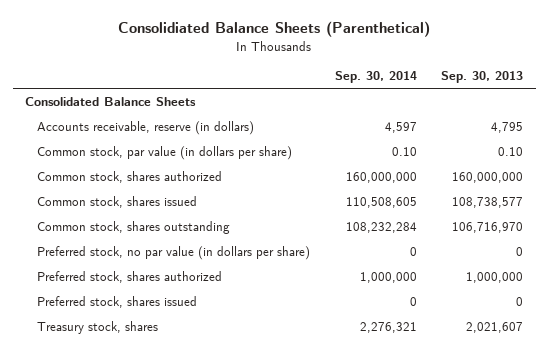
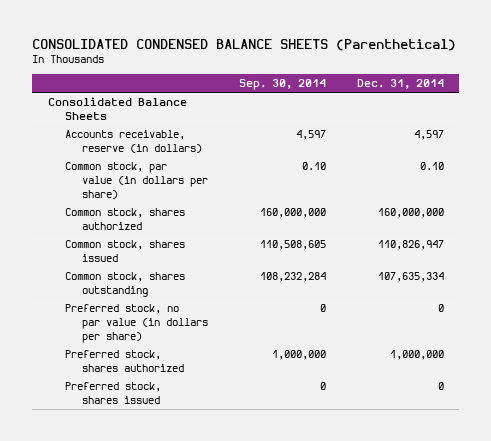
[118,20,431,37] Consolidiated Balance Sheets (Parenthetical) -> [32,39,457,52] CONSOLIDATED CONDENSED BALANCE SHEETS (Parenthetical)
[441,71,524,84] Sep. 30, 2013 -> none
none -> [356,79,444,90] Dec. 31, 2014
[36,320,158,334] Treasury stock, shares -> none

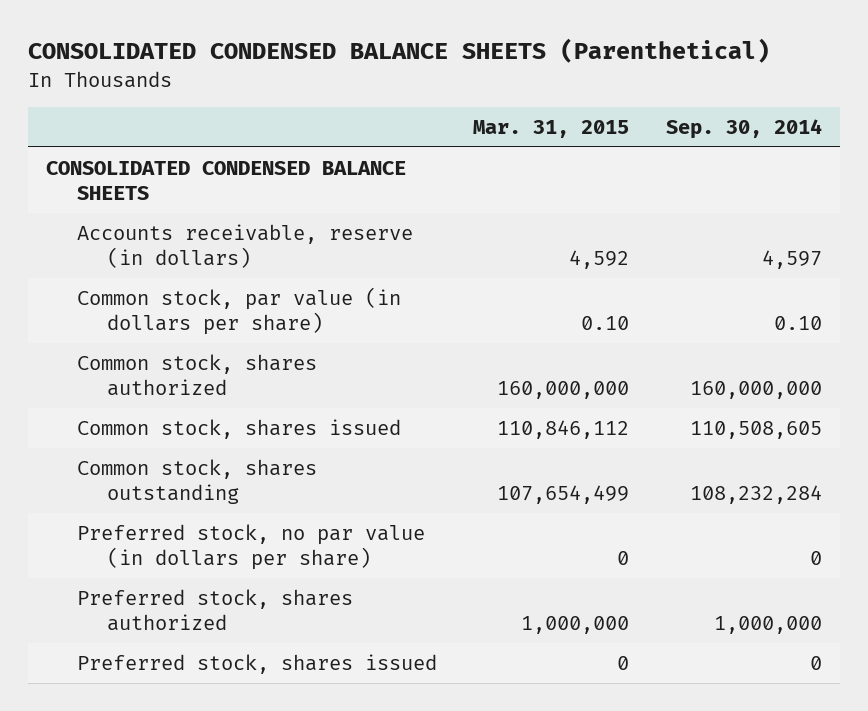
[356,79,444,90] Dec. 31, 2014 -> none
none -> [473,119,630,138] Mar. 31, 2015
[47,97,187,121] Consolidated Balance Sheets -> [46,161,407,200] CONSOLIDATED CONDENSED BALANCE SHEETS

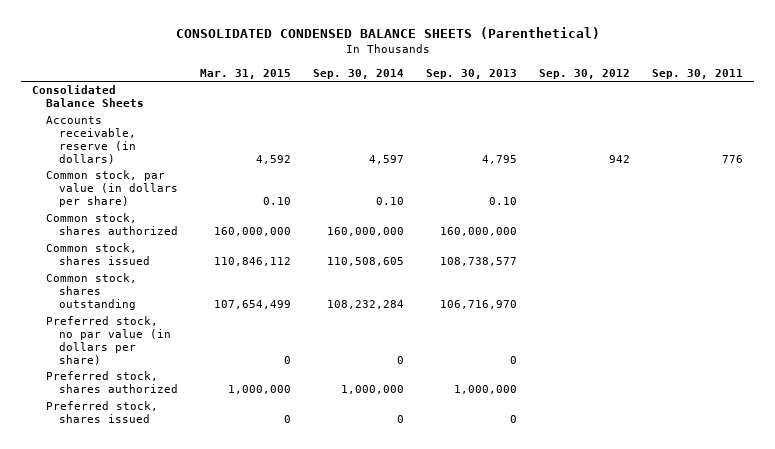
none -> [426,68,518,79] Sep. 30, 2013
none -> [539,68,631,79] Sep. 30, 2012
none -> [652,68,744,79] Sep. 30, 2011
[46,161,407,200] CONSOLIDATED CONDENSED BALANCE SHEETS -> [31,85,144,108] Consolidated Balance Sheets

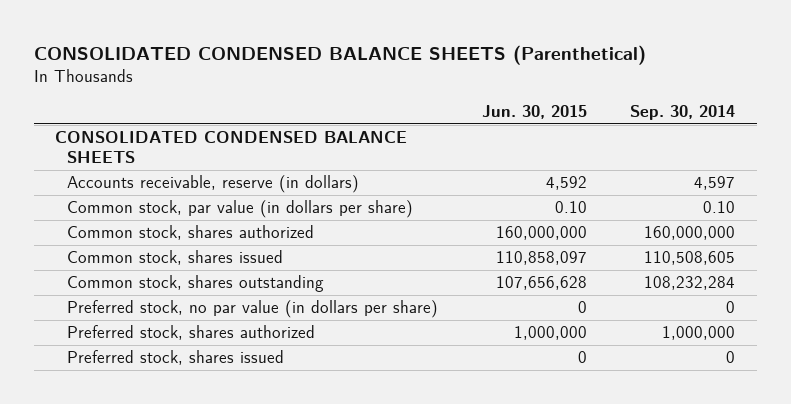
[200,68,292,79] Mar. 31, 2015 -> none
[426,68,518,79] Sep. 30, 2013 -> none
[539,68,631,79] Sep. 30, 2012 -> none
[652,68,744,79] Sep. 30, 2011 -> none
none -> [481,104,587,119] Jun. 30, 2015
[31,85,144,108] Consolidated Balance Sheets -> [55,131,408,163] CONSOLIDATED CONDENSED BALANCE SHEETS

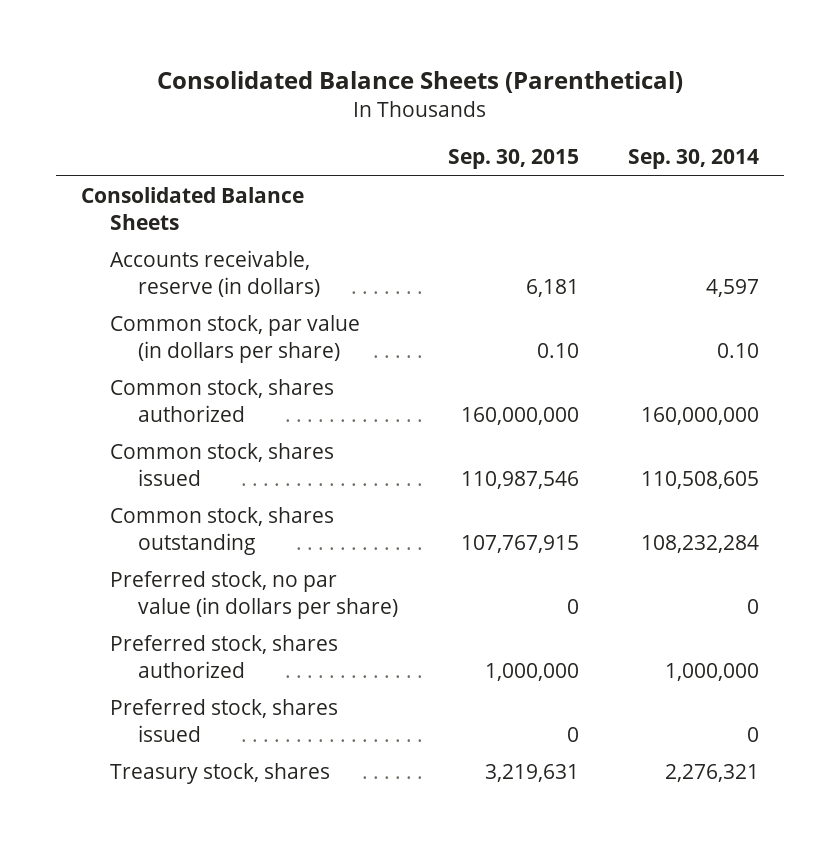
[33,44,646,65] CONSOLIDATED CONDENSED BALANCE SHEETS (Parenthetical) -> [156,70,683,93] Consolidated Balance Sheets (Parenthetical)
[481,104,587,119] Jun. 30, 2015 -> none
none -> [447,149,579,170] Sep. 30, 2015
[55,131,408,163] CONSOLIDATED CONDENSED BALANCE SHEETS -> [81,187,305,230] Consolidated Balance Sheets
none -> [109,763,330,785] Treasury stock, shares

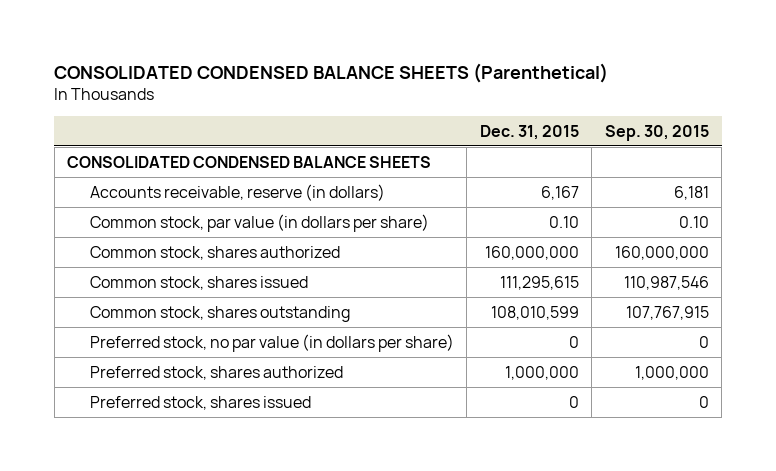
[156,70,683,93] Consolidated Balance Sheets (Parenthetical) -> [54,62,609,83] CONSOLIDATED CONDENSED BALANCE SHEETS (Parenthetical)
[627,149,759,170] Sep. 30, 2014 -> none
none -> [479,124,579,140] Dec. 31, 2015
[81,187,305,230] Consolidated Balance Sheets -> [67,155,432,168] CONSOLIDATED CONDENSED BALANCE SHEETS
[109,763,330,785] Treasury stock, shares -> none

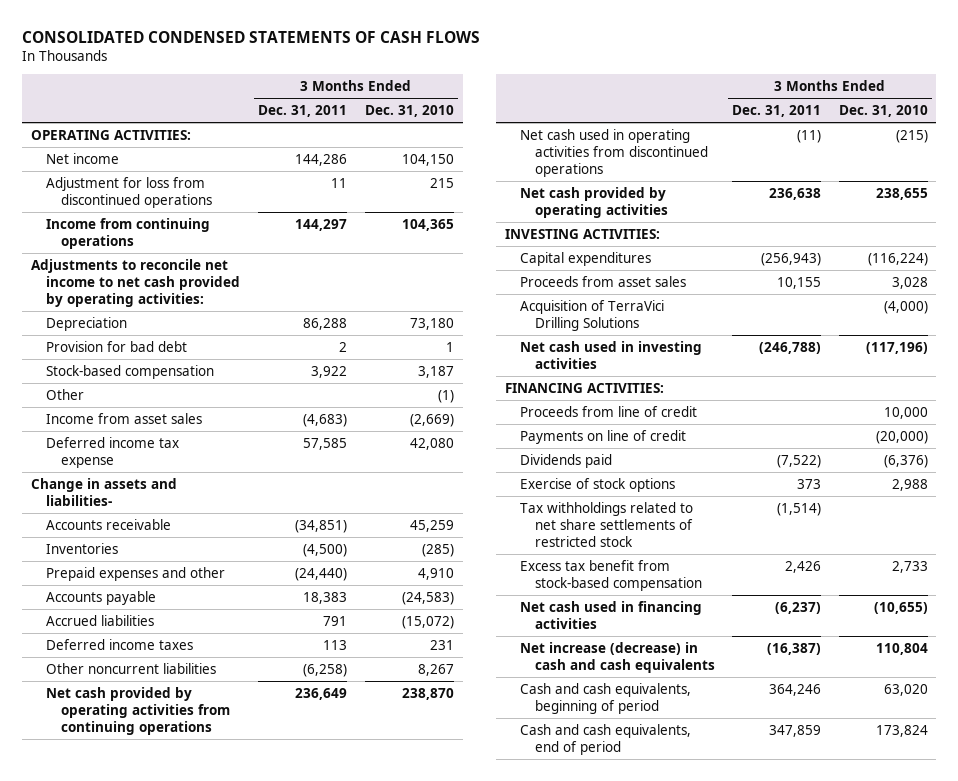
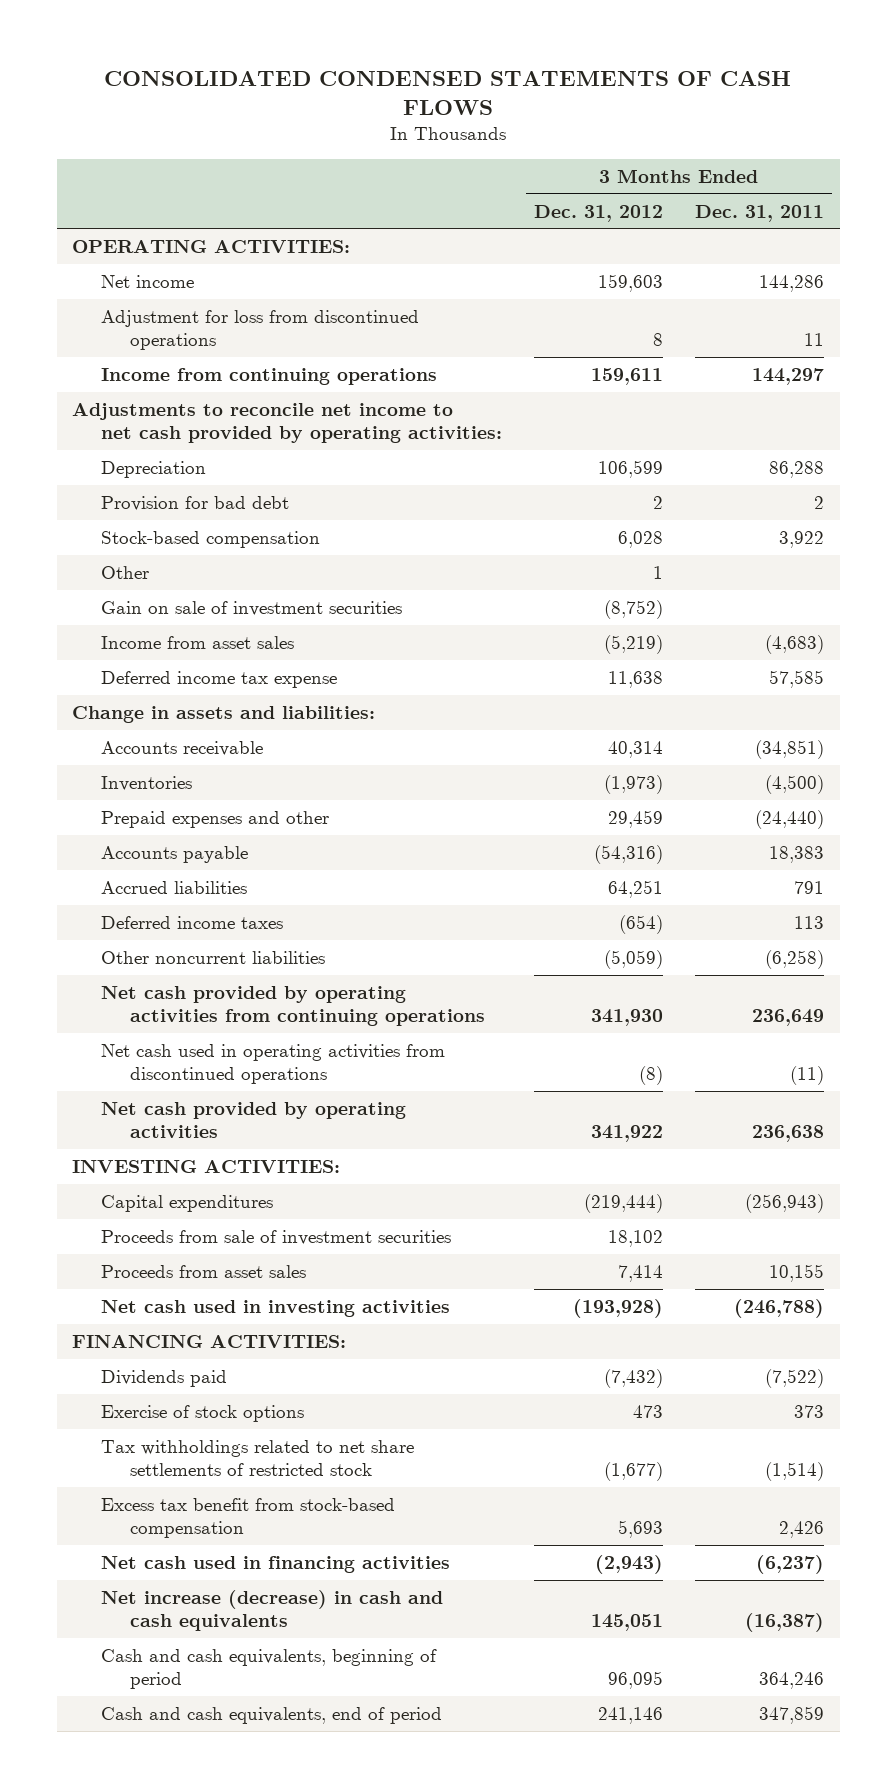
[364,105,454,118] Dec. 31, 2010 -> none
none -> [533,204,663,222] Dec. 31, 2012
none -> [101,600,403,616] Gain on sale of investment securities
[30,477,177,506] Change in assets and liabilities- -> [72,705,376,723] Change in assets and liabilities:
none -> [101,1229,452,1245] Proceeds from sale of investment securities
[519,299,664,331] Acquisition of TerraVici Drilling Solutions -> none
[519,405,697,417] Proceeds from line of credit -> none
[519,429,686,444] Payments on line of credit -> none

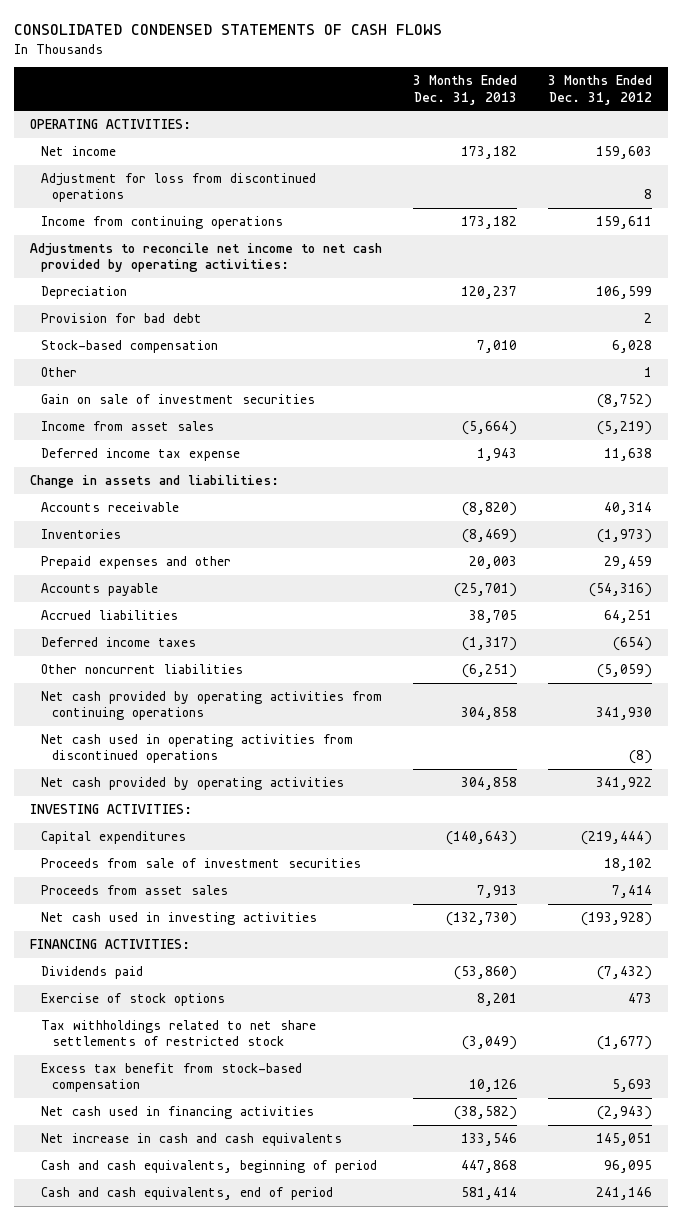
[694,204,824,222] Dec. 31, 2011 -> none
none -> [412,75,517,105] 3 Months Ended Dec. 31, 2013
[101,1589,444,1632] Net increase (decrease) in cash and cash equivalents -> [40,1133,342,1147] Net increase in cash and cash equivalents

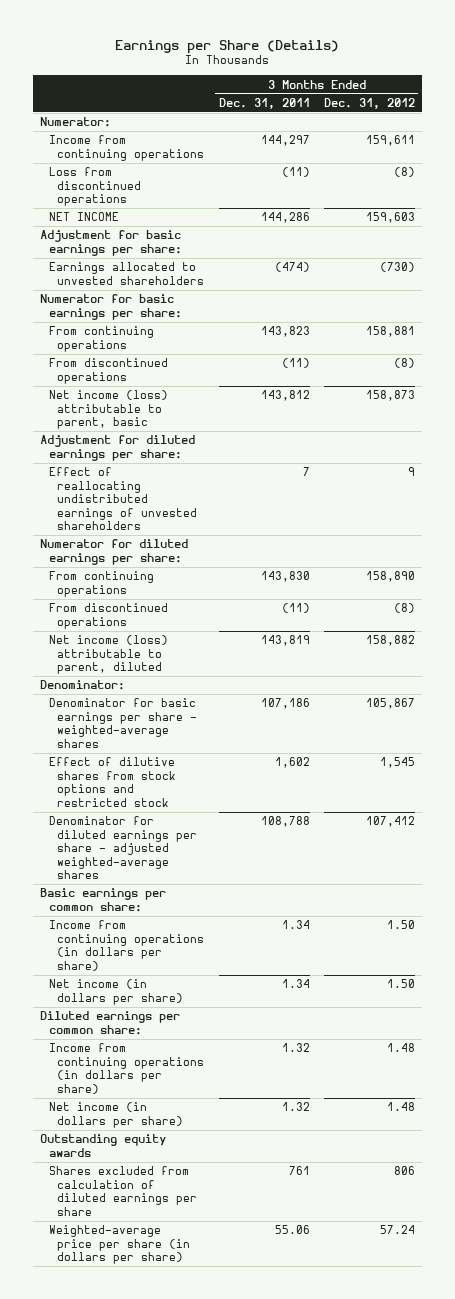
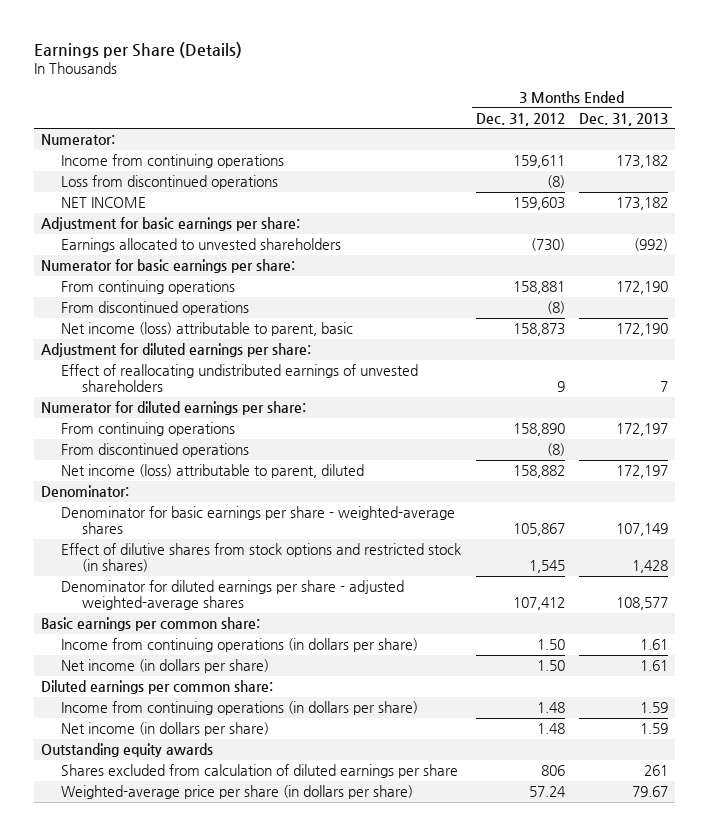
[218,97,310,109] Dec. 31, 2011 -> none
none -> [579,112,669,126] Dec. 31, 2013
[48,757,177,807] Effect of dilutive shares from stock options and restricted stock -> [61,543,462,573] Effect of dilutive shares from stock options and restricted stock (in shares)

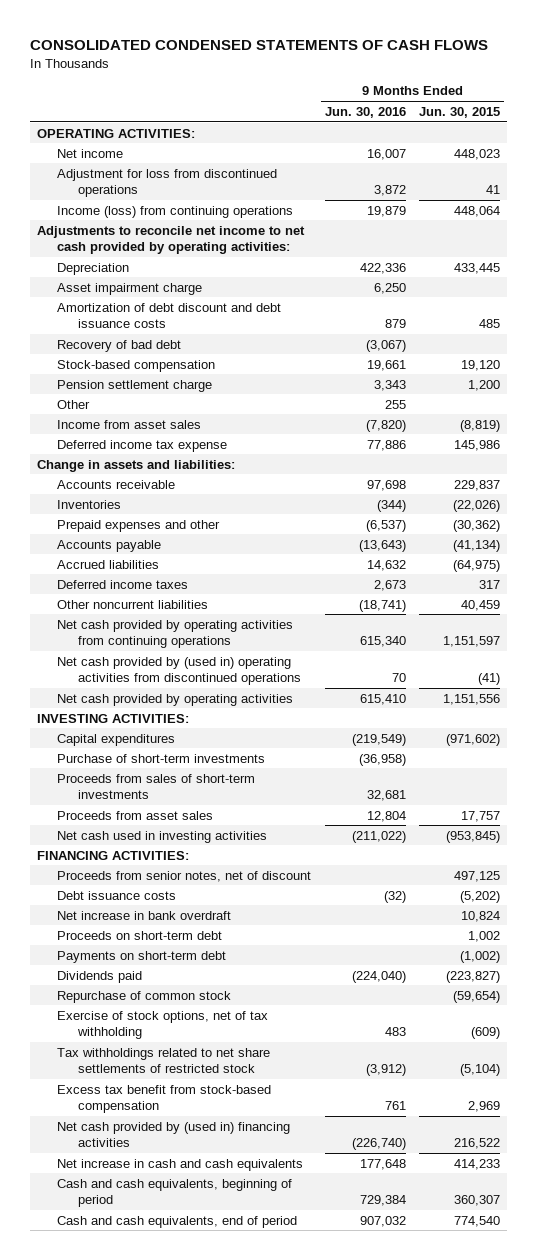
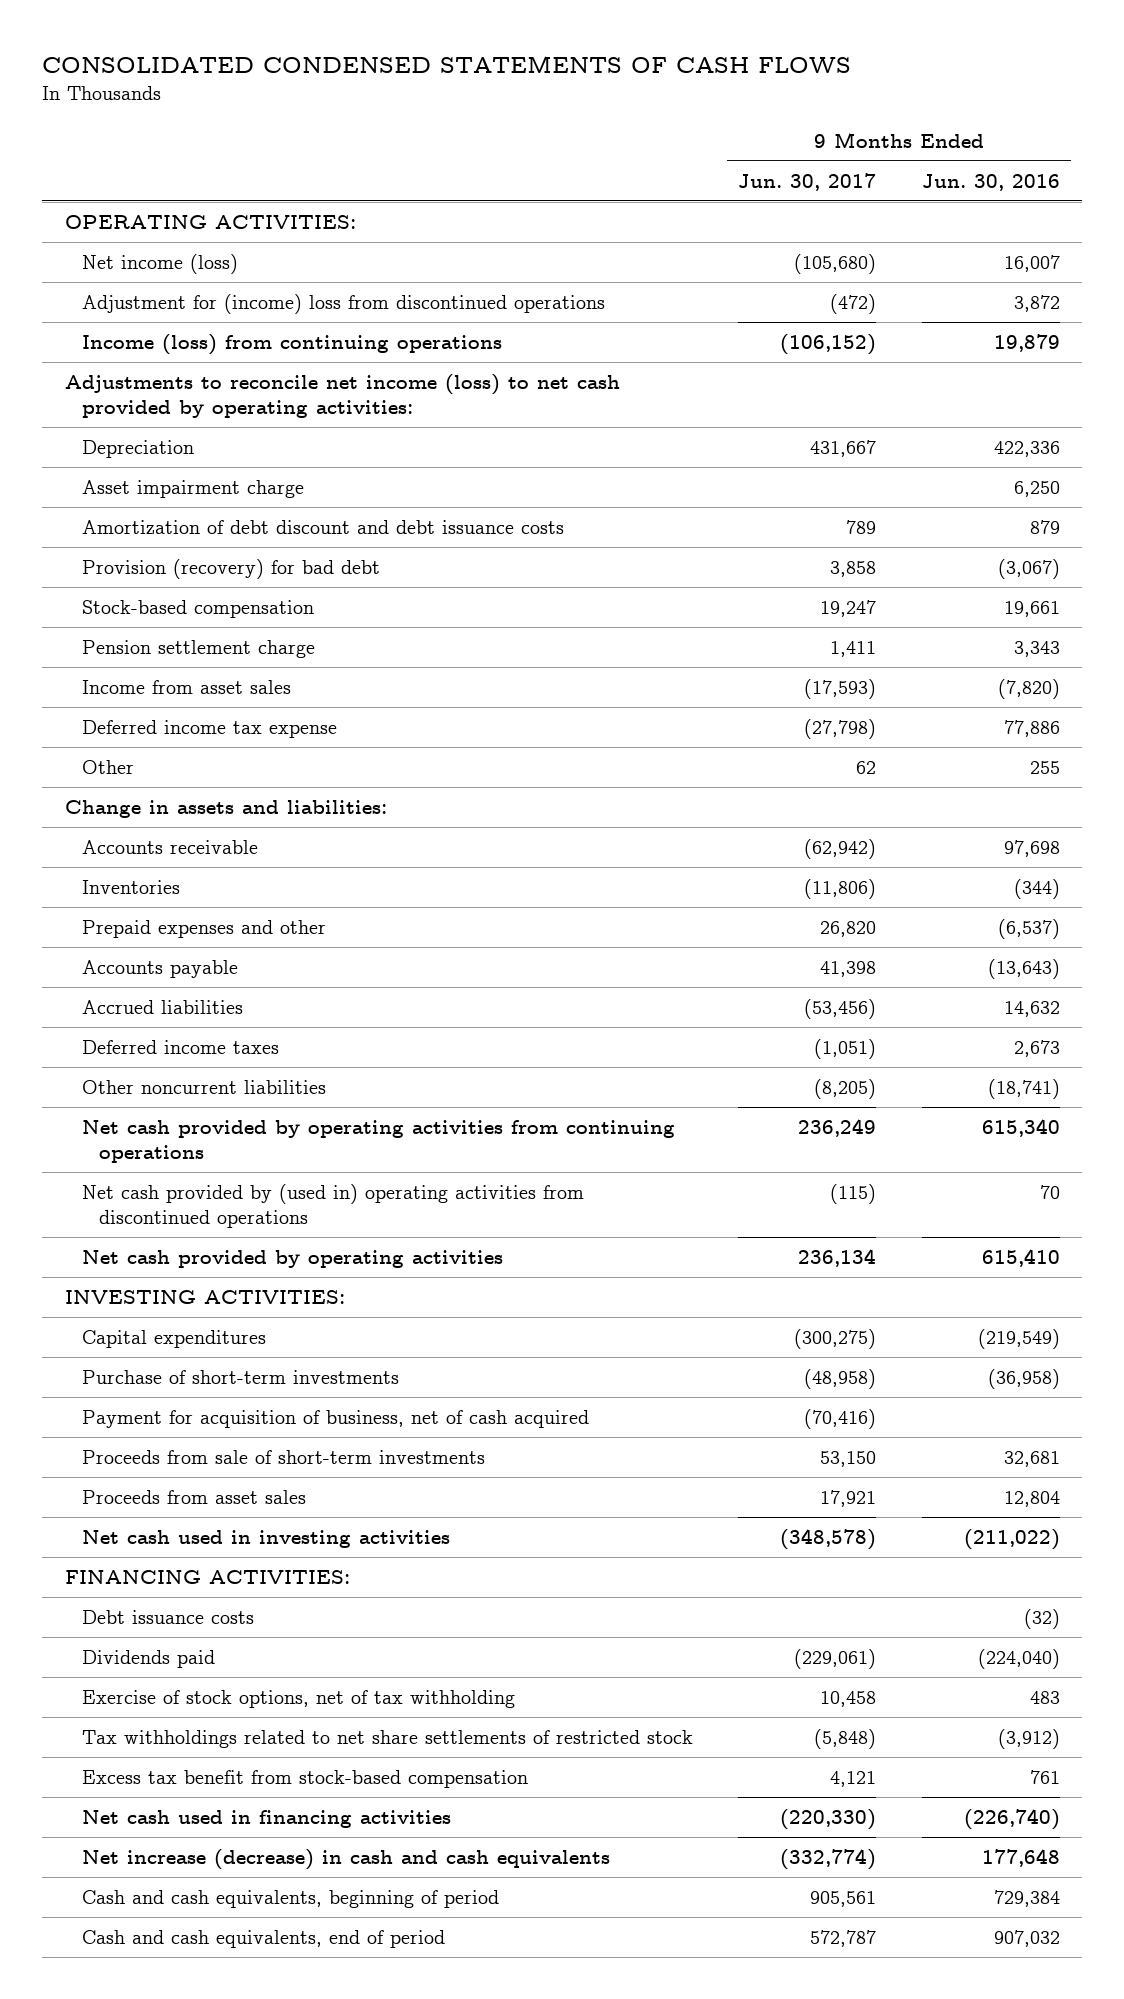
[419,106,501,118] Jun. 30, 2015 -> none
none -> [738,172,877,191] Jun. 30, 2017
[57,148,124,158] Net income -> [81,253,238,274] Net income (loss)
[57,168,278,198] Adjustment for loss from discontinued operations -> [81,293,605,314] Adjustment for (income) loss from discontinued operations
[36,225,305,255] Adjustments to reconcile net income to net cash provided by operating activities: -> [64,373,620,418] Adjustments to reconcile net income (loss) to net cash provided by operating activities:
[57,339,182,352] Recovery of bad debt -> [81,558,380,579] Provision (recovery) for bad debt
[57,399,91,409] Other -> [81,759,134,774] Other
none -> [81,1409,589,1428] Payment for acquisition of business, net of cash acquired
[57,773,256,800] Proceeds from sales of short-term investments -> [81,1449,485,1464] Proceeds from sale of short-term investments
[57,870,312,882] Proceeds from senior notes, net of discount -> none
[57,910,232,920] Net increase in bank overdraft -> none
[57,930,223,940] Proceeds on short-term debt -> none
[57,950,227,963] Payments on short-term debt -> none
[57,990,232,1003] Repurchase of common stock -> none
[57,1121,291,1148] Net cash provided by (used in) financing activities -> [81,1809,451,1828] Net cash used in financing activities
[57,1158,304,1171] Net increase in cash and cash equivalents -> [81,1848,610,1870] Net increase (decrease) in cash and cash equivalents

